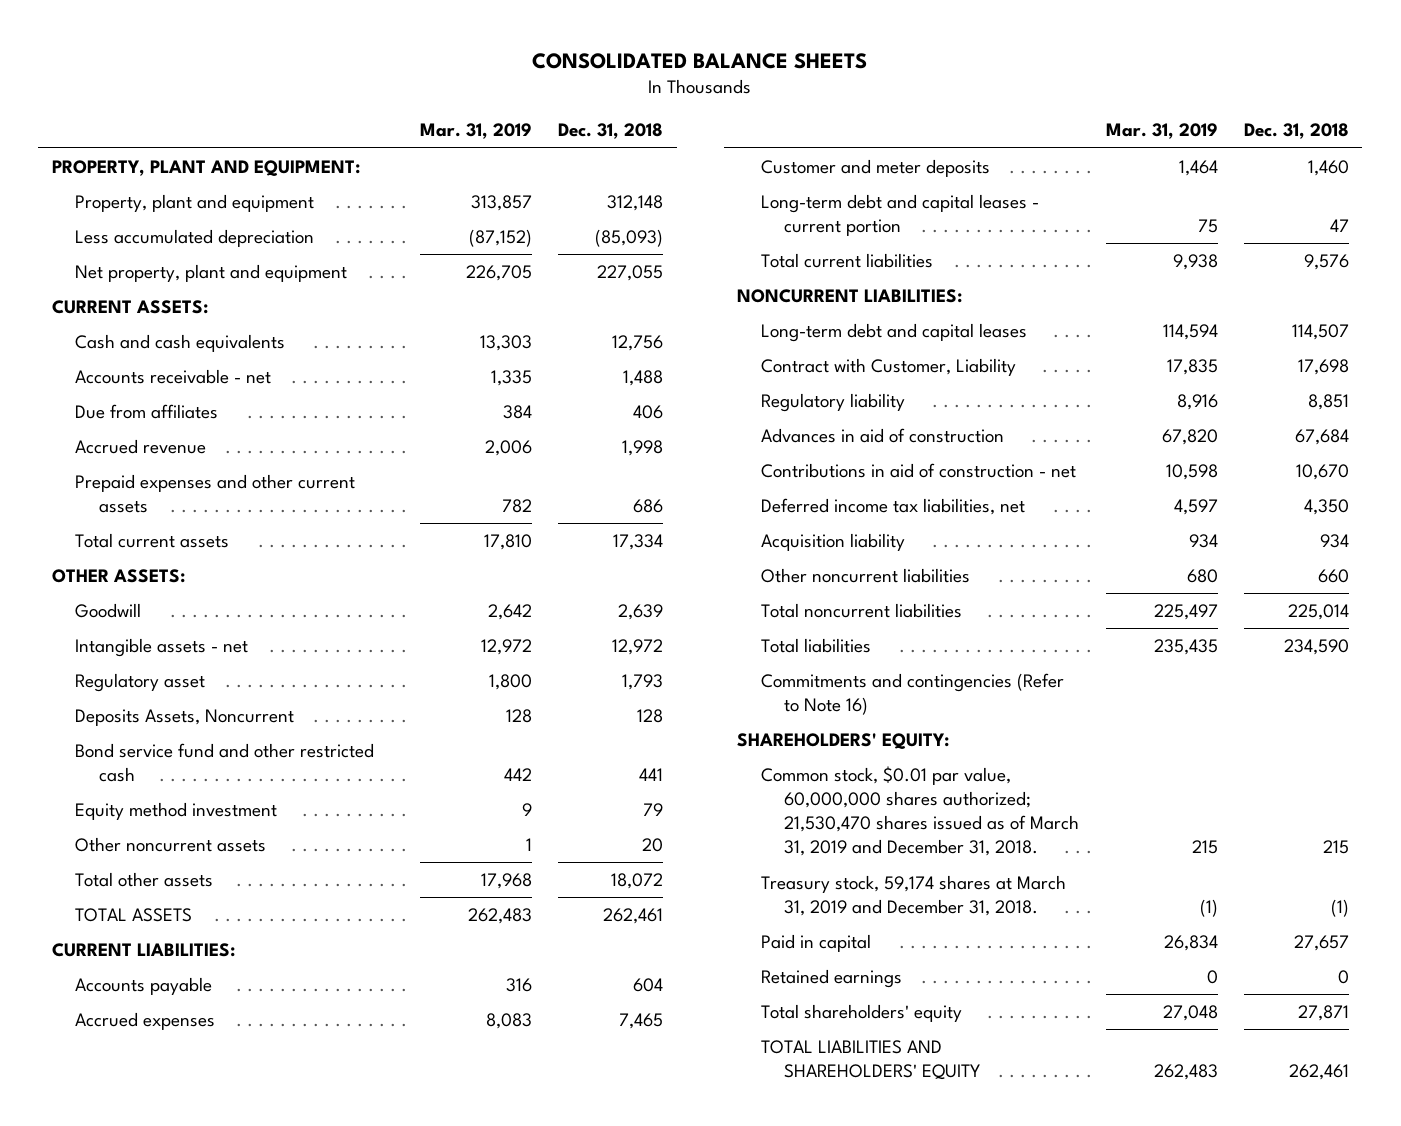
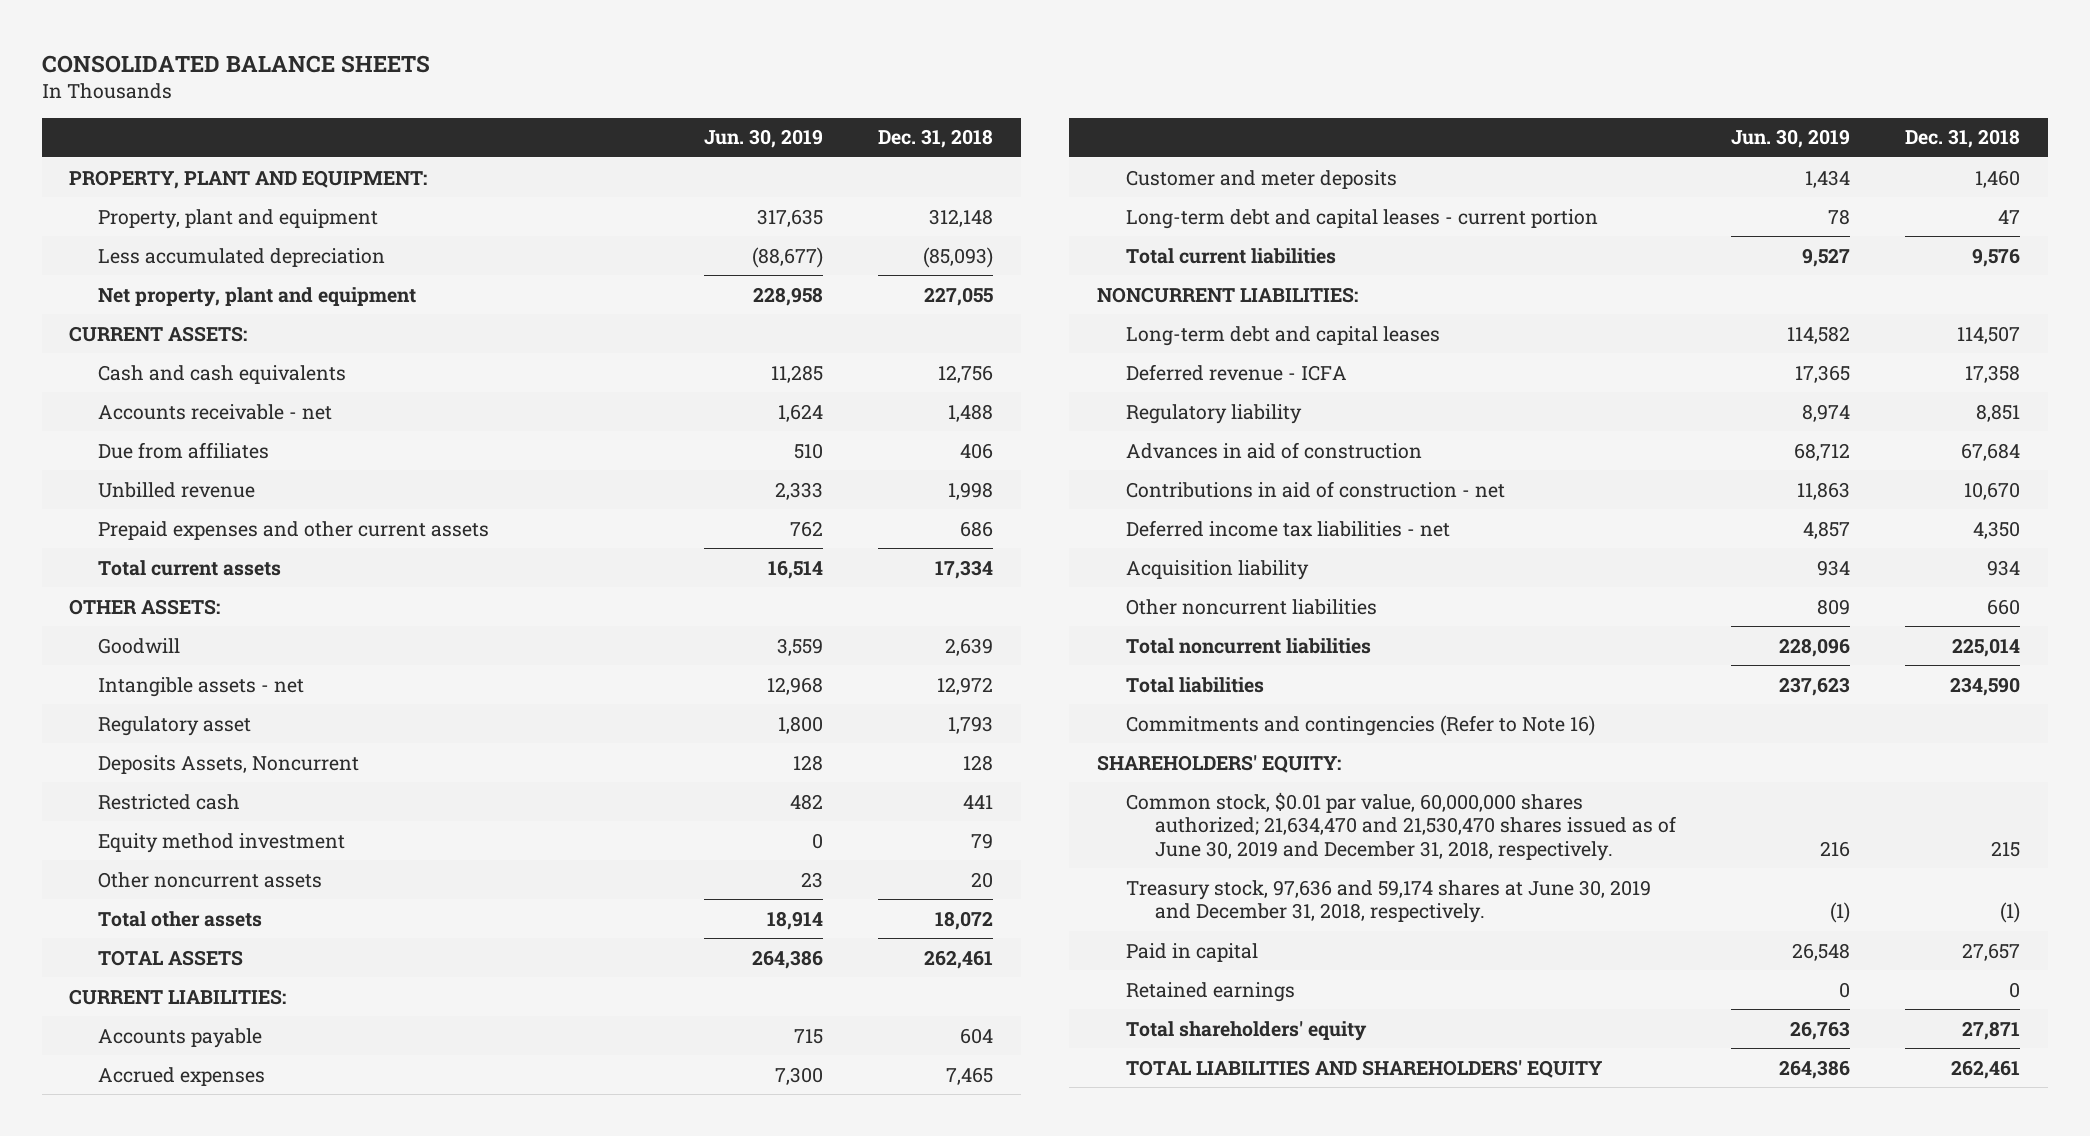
[420,123,533,140] Mar. 31, 2019 -> none
none -> [703,129,823,149] Jun. 30, 2019
[75,438,207,454] Accrued revenue -> [98,481,256,498] Unbilled revenue
[75,742,375,783] Bond service fund and other restricted cash -> [98,793,241,810] Restricted cash
[760,357,1016,376] Contract with Customer, Liability -> none
none -> [1125,363,1347,381] Deferred revenue - ICFA
[760,497,1025,515] Deferred income tax liabilities, net -> [1125,519,1450,537] Deferred income tax liabilities - net
[760,765,1080,857] Common stock, $0.01 par value, 60,000,000 shares authorized; 21,530,470 shares issued as of March 31, 2019 and December 31, 2018. -> [1125,791,1676,861] Common stock, $0.01 par value, 60,000,000 shares authorized; 21,634,470 and 21,530,470 shares issued as of June 30, 2019 and December 31, 2018, respectively.
[760,874,1066,917] Treasury stock, 59,174 shares at March 31, 2019 and December 31, 2018. -> [1125,879,1651,924] Treasury stock, 97,636 and 59,174 shares at June 30, 2019 and December 31, 2018, respectively.

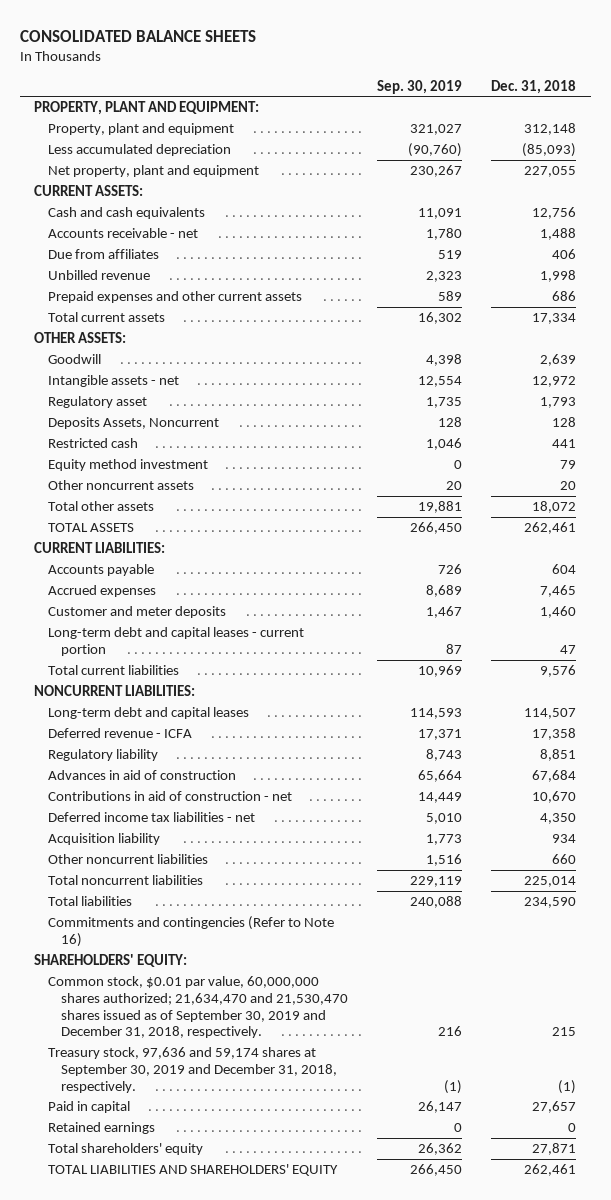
[703,129,823,149] Jun. 30, 2019 -> none
none -> [376,79,462,94] Sep. 30, 2019
[1125,791,1676,861] Common stock, $0.01 par value, 60,000,000 shares authorized; 21,634,470 and 21,530,470 shares issued as of June 30, 2019 and December 31, 2018, respectively. -> [47,976,348,1039] Common stock, $0.01 par value, 60,000,000 shares authorized; 21,634,470 and 21,530,470 shares issued as of September 30, 2019 and December 31, 2018, respectively.
[1125,879,1651,924] Treasury stock, 97,636 and 59,174 shares at June 30, 2019 and December 31, 2018, respectively. -> [47,1047,337,1093] Treasury stock, 97,636 and 59,174 shares at September 30, 2019 and December 31, 2018, respectively.

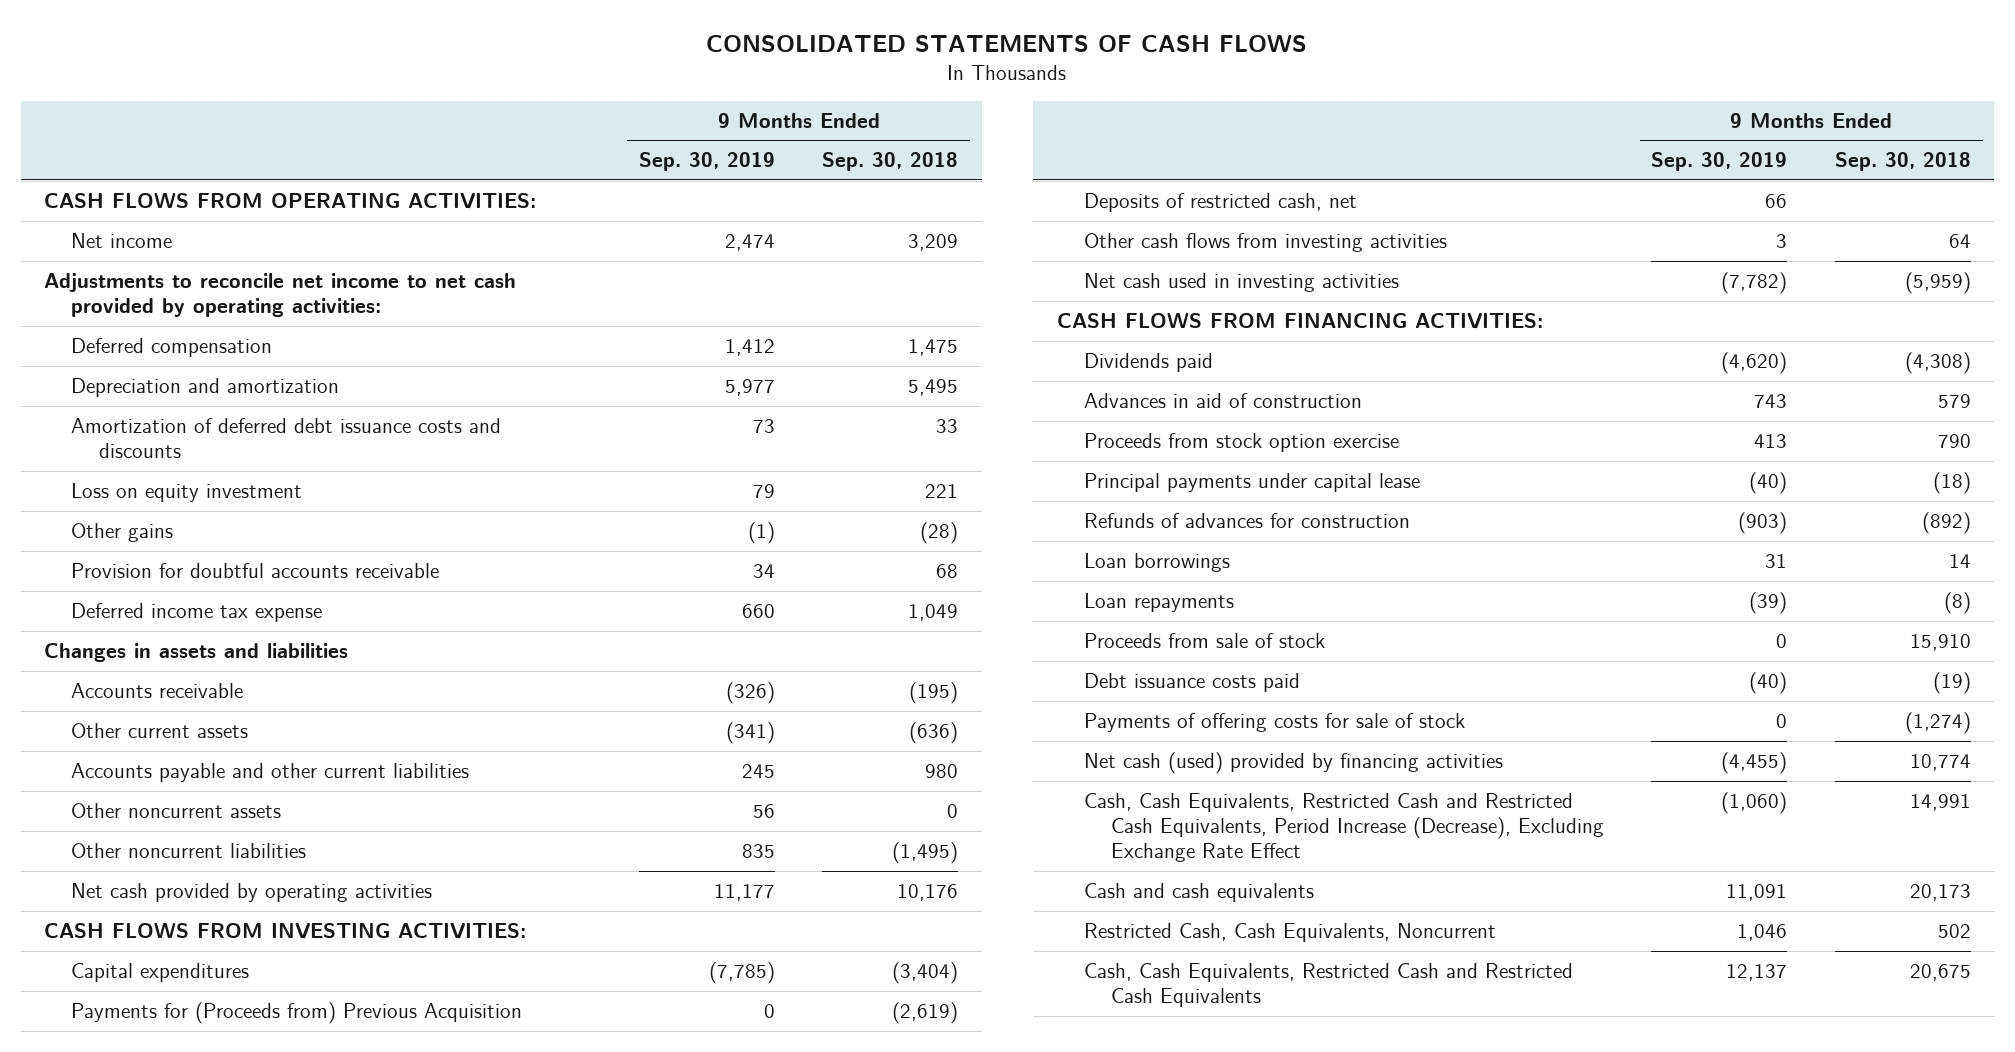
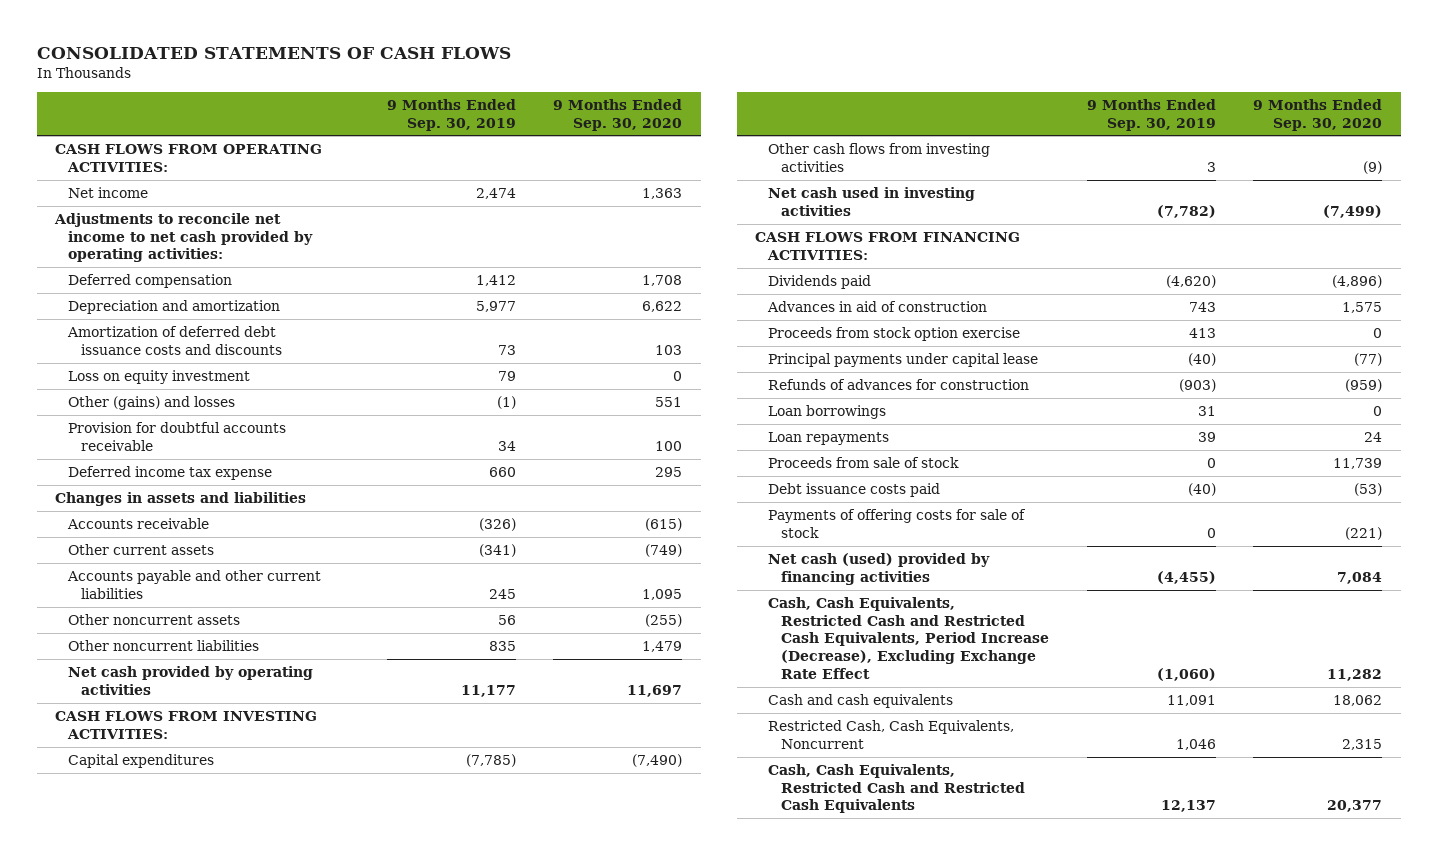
[822,152,959,172] Sep. 30, 2018 -> none
none -> [553,99,683,131] 9 Months Ended Sep. 30, 2020
[71,523,174,543] Other gains -> [68,396,236,411] Other (gains) and losses
[71,1002,523,1025] Payments for (Proceeds from) Previous Acquisition -> none
[1084,193,1358,213] Deposits of restricted cash, net -> none
[1749,592,1788,615] (39) -> [1197,432,1216,443] 39

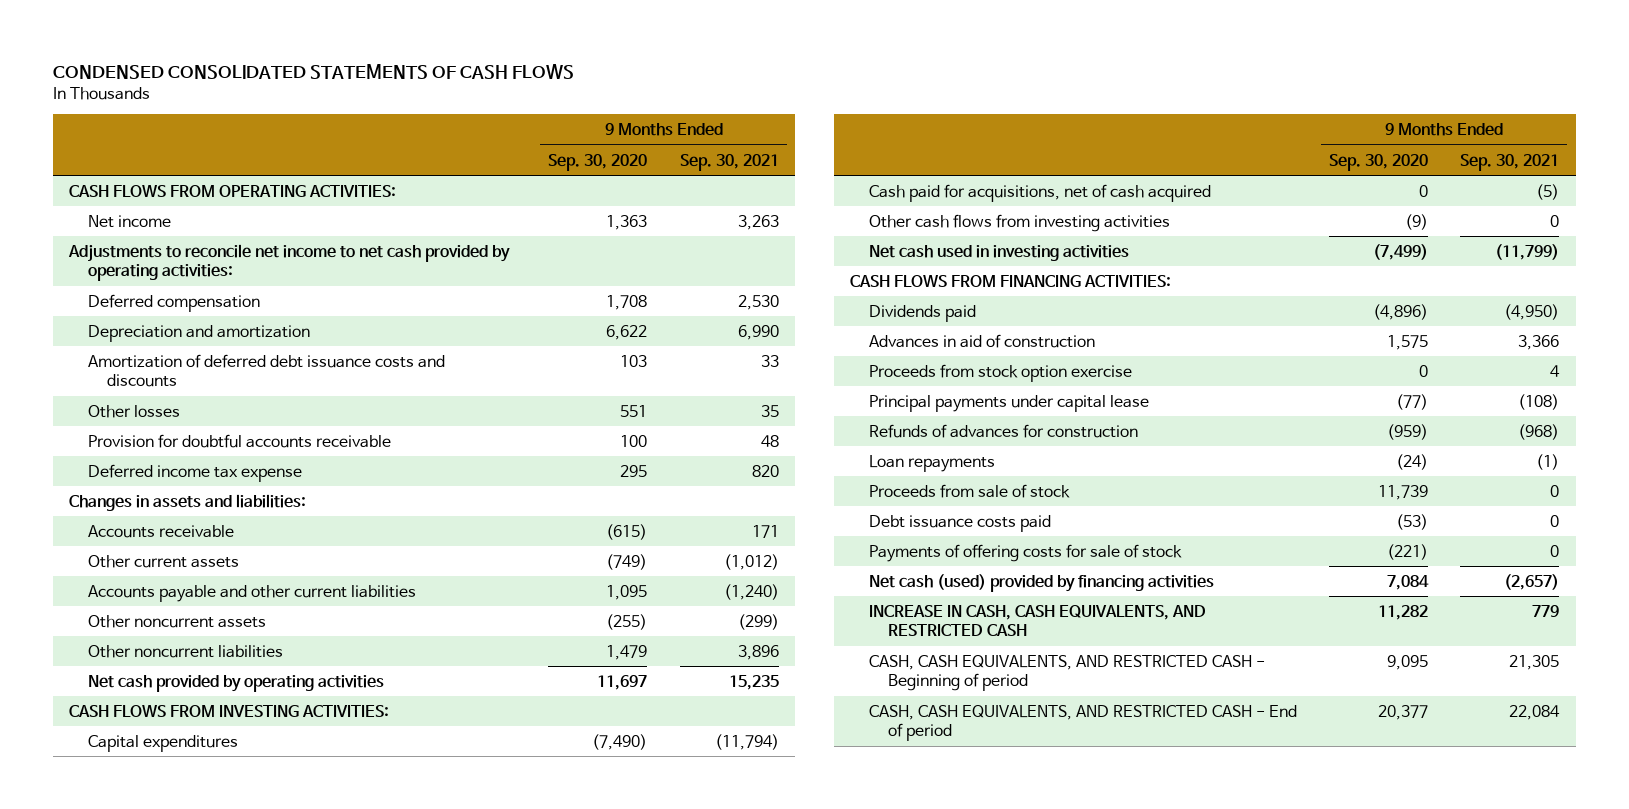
[36,46,511,59] CONSOLIDATED STATEMENTS OF CASH FLOWS -> [53,63,575,79] CONDENSED CONSOLIDATED STATEMENTS OF CASH FLOWS
[386,99,516,131] 9 Months Ended Sep. 30, 2019 -> none
none -> [679,153,779,171] Sep. 30, 2021
[68,370,251,385] Loss on equity investment -> none
[68,396,236,411] Other (gains) and losses -> [88,404,181,418] Other losses
[55,492,307,507] Changes in assets and liabilities -> [69,493,307,511] Changes in assets and liabilities:
none -> [869,183,1212,202] Cash paid for acquisitions, net of cash acquired
[768,405,887,420] Loan borrowings -> none
[1364,432,1383,443] 24 -> [1396,453,1429,470] (24)
[768,694,954,709] Cash and cash equivalents -> none
[768,720,1015,749] Restricted Cash, Cash Equivalents, Noncurrent -> none
[768,597,1050,679] Cash, Cash Equivalents, Restricted Cash and Restricted Cash Equivalents, Period Increase (Decrease), Excluding Exchange Rate Effect -> [869,604,1207,637] INCREASE IN CASH, CASH EQUIVALENTS, AND RESTRICTED CASH
[768,764,1026,814] Cash, Cash Equivalents, Restricted Cash and Restricted Cash Equivalents -> [869,654,1266,692] CASH, CASH EQUIVALENTS, AND RESTRICTED CASH - Beginning of period
[1327,800,1383,813] 20,377 -> [1387,654,1429,670] 9,095
none -> [869,704,1298,742] CASH, CASH EQUIVALENTS, AND RESTRICTED CASH - End of period

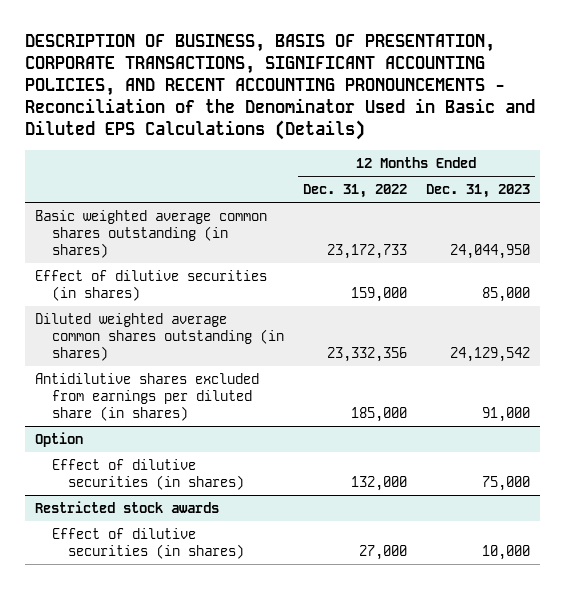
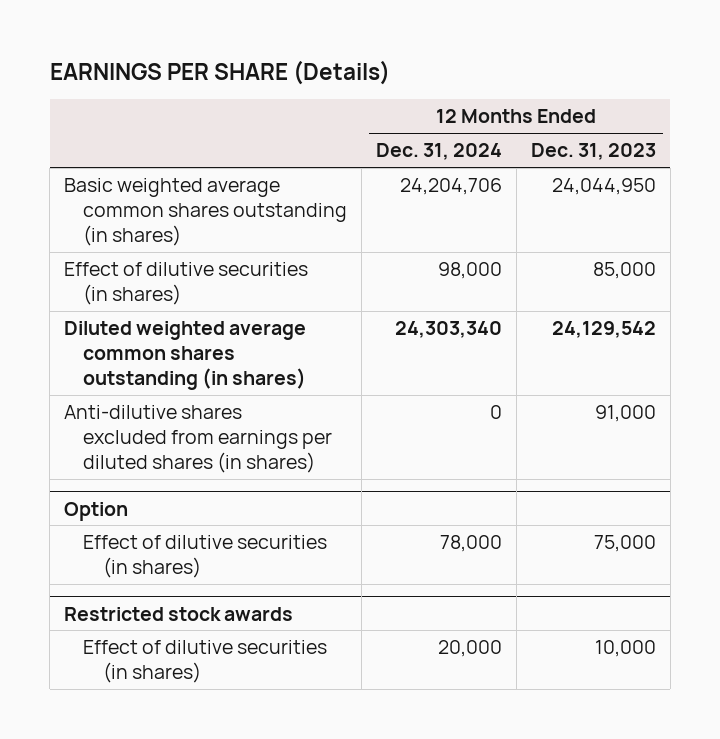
[25,34,536,141] DESCRIPTION OF BUSINESS, BASIS OF PRESENTATION, CORPORATE TRANSACTIONS, SIGNIFICANT ACCOUNTING POLICIES, AND RECENT ACCOUNTING PRONOUNCEMENTS - Reconciliation of the Denominator Used in Basic and Diluted EPS Calculations (Details) -> [49,59,390,85] EARNINGS PER SHARE (Details)
[302,184,407,199] Dec. 31, 2022 -> none
none -> [376,143,503,161] Dec. 31, 2024
[34,373,259,422] Antidilutive shares excluded from earnings per diluted share (in shares) -> [64,405,333,474] Anti-dilutive shares excluded from earnings per diluted shares (in shares)

